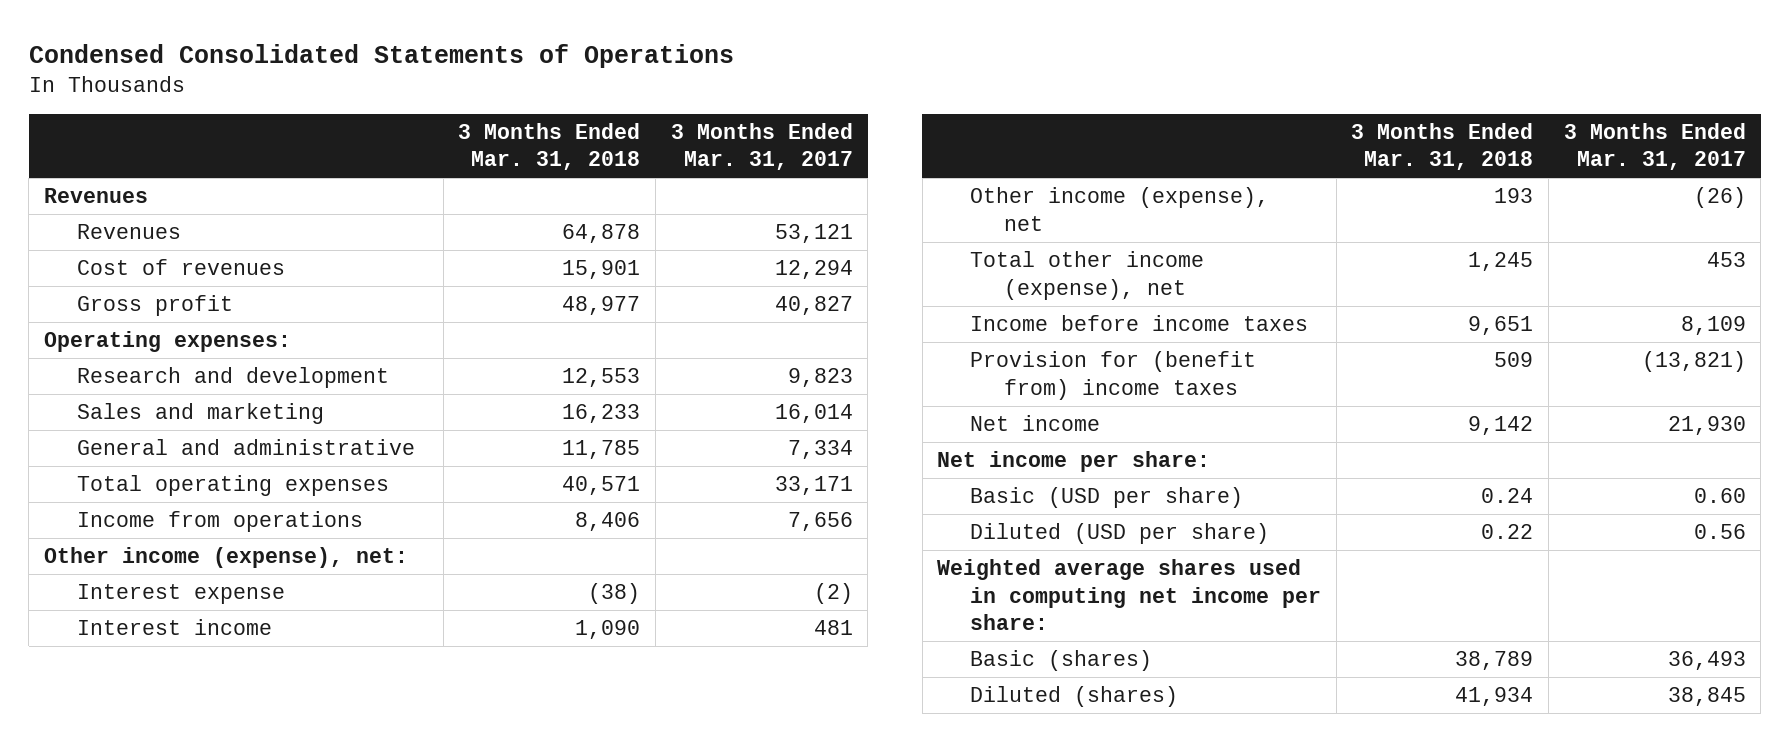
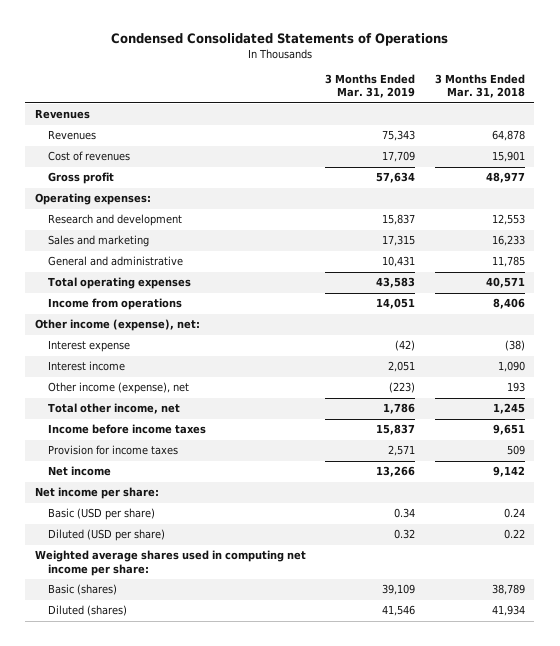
[670,123,853,171] 3 Months Ended Mar. 31, 2017 -> none
none -> [325,74,416,99] 3 Months Ended Mar. 31, 2019
[970,251,1205,300] Total other income (expense), net -> [48,403,181,415] Total other income, net
[970,351,1257,400] Provision for (benefit from) income taxes -> [48,445,179,456] Provision for income taxes

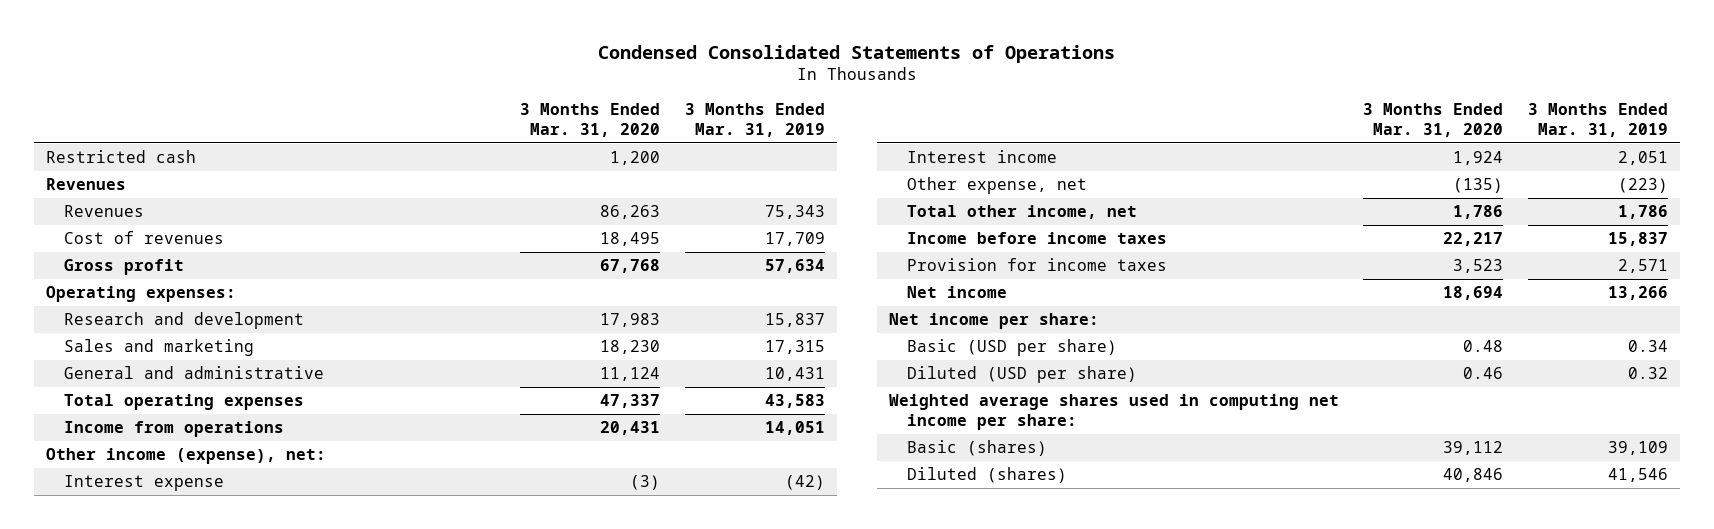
[434,74,525,99] 3 Months Ended Mar. 31, 2018 -> none
none -> [520,103,661,137] 3 Months Ended Mar. 31, 2020
none -> [46,150,197,164] Restricted cash
[48,382,190,395] Other income (expense), net -> [906,177,1087,195] Other expense, net

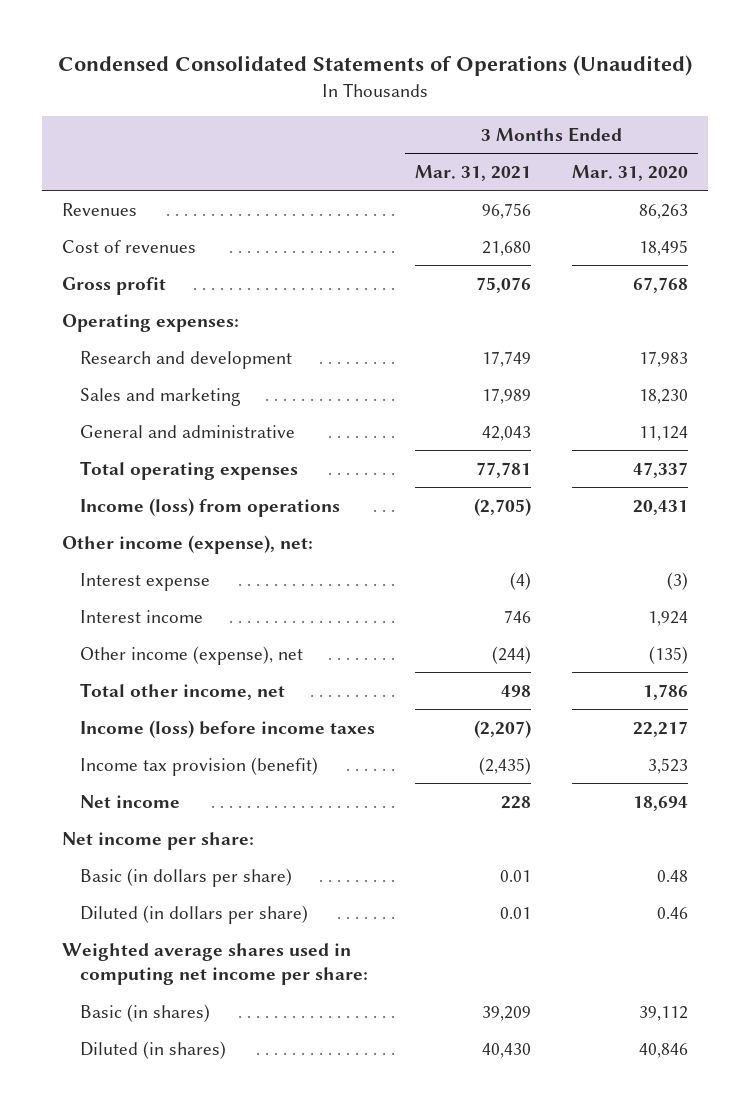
[597,44,1115,63] Condensed Consolidated Statements of Operations -> [58,55,693,77] Condensed Consolidated Statements of Operations (Unaudited)
[684,103,825,137] 3 Months Ended Mar. 31, 2019 -> none
none -> [415,165,532,182] Mar. 31, 2021
[46,150,197,164] Restricted cash -> none
[46,178,127,191] Revenues -> none
[63,421,284,438] Income from operations -> [79,497,340,517] Income (loss) from operations
[906,177,1087,195] Other expense, net -> [79,645,303,665] Other income (expense), net
[906,232,1167,245] Income before income taxes -> [79,719,375,738] Income (loss) before income taxes
[906,258,1167,272] Provision for income taxes -> [79,756,318,776] Income tax provision (benefit)
[906,339,1117,357] Basic (USD per share) -> [79,867,292,887] Basic (in dollars per share)
[906,366,1137,384] Diluted (USD per share) -> [79,904,308,924] Diluted (in dollars per share)
[906,440,1047,457] Basic (shares) -> [79,1003,210,1022] Basic (in shares)
[906,467,1067,484] Diluted (shares) -> [79,1040,226,1059] Diluted (in shares)

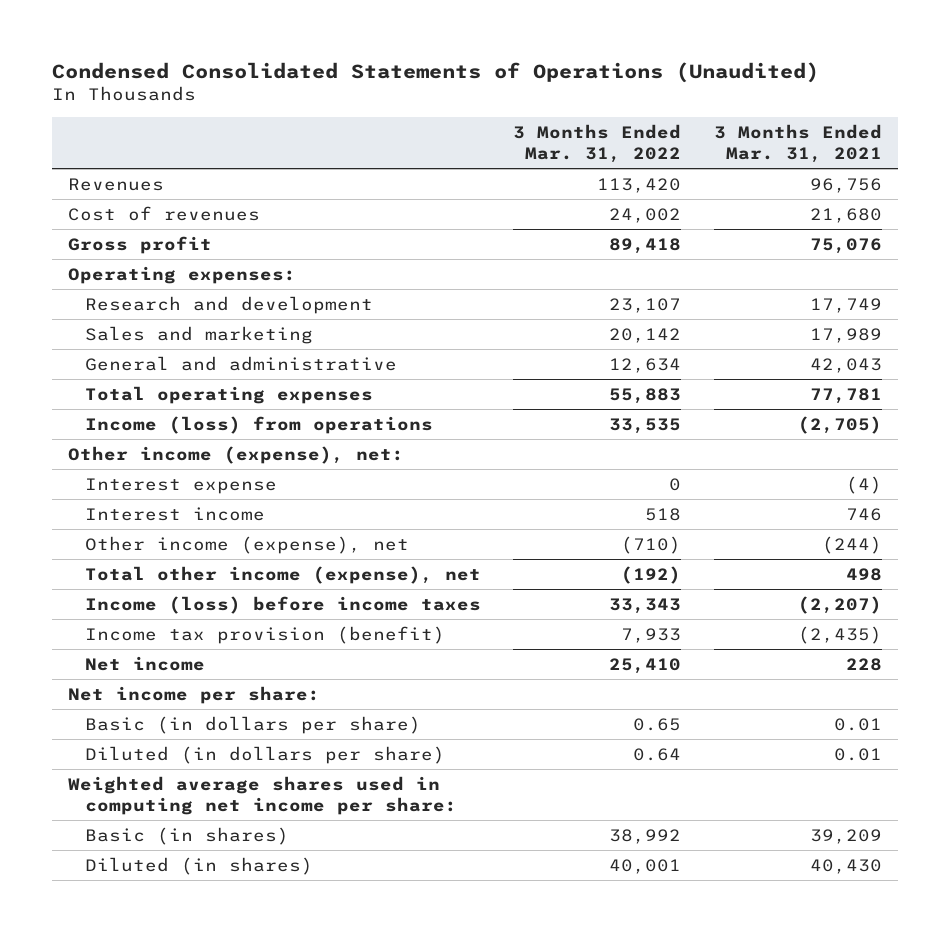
[572,165,689,182] Mar. 31, 2020 -> none
none -> [513,123,682,164] 3 Months Ended Mar. 31, 2022
[79,682,285,700] Total other income, net -> [84,565,481,584] Total other income (expense), net

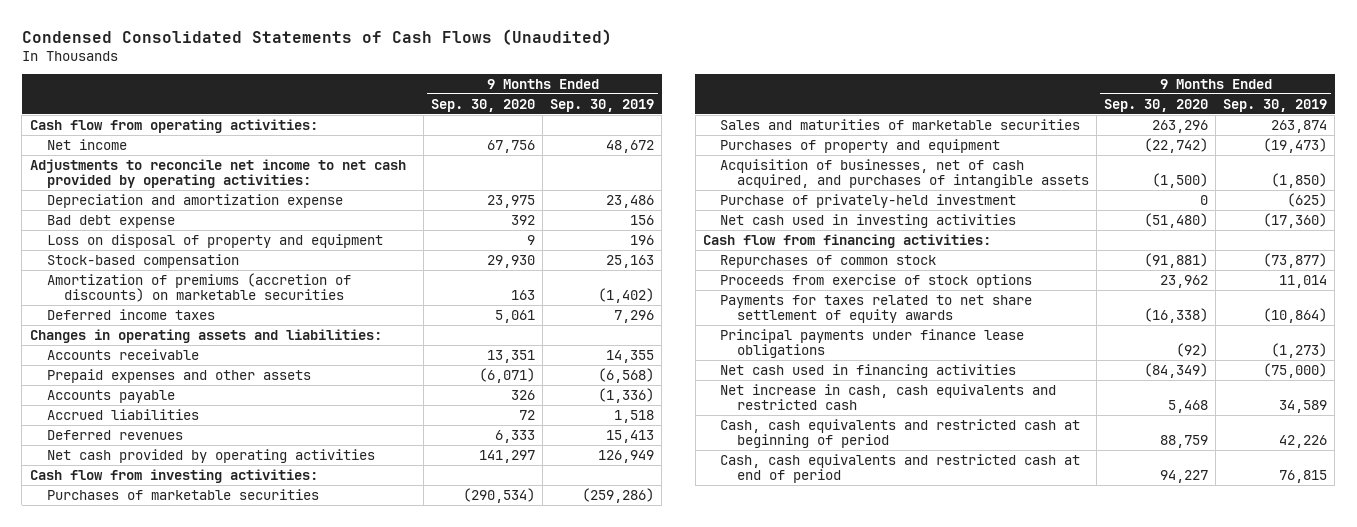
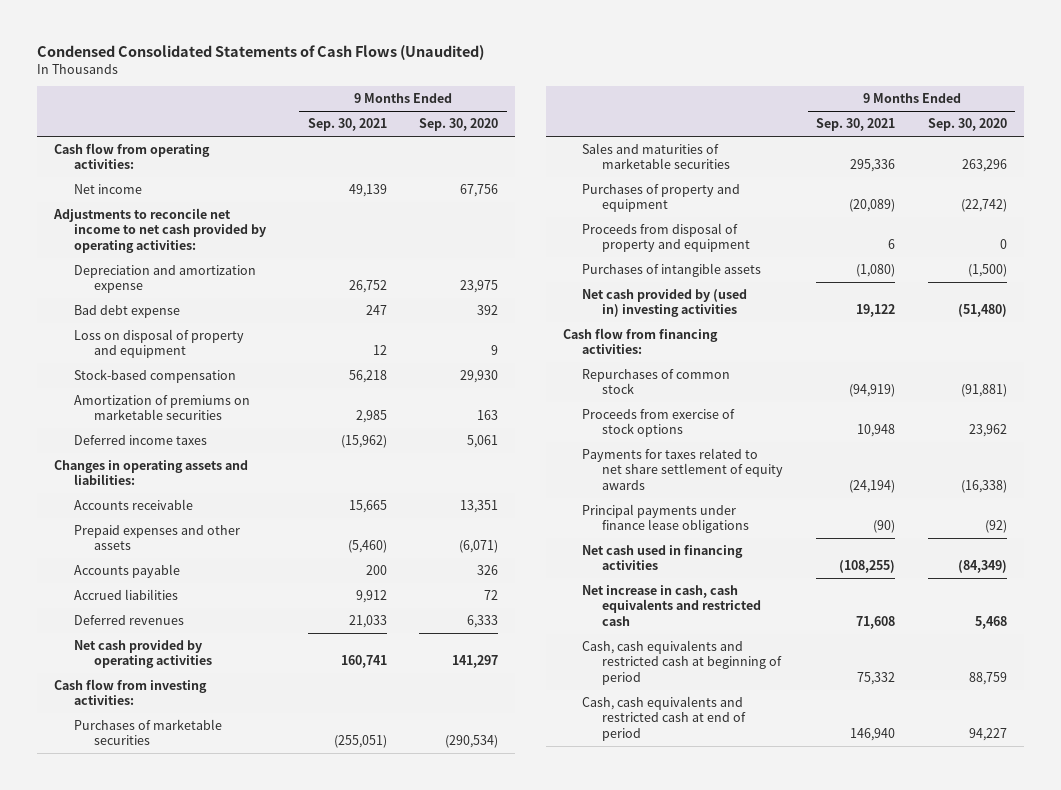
[550,98,655,112] Sep. 30, 2019 -> none
none -> [307,118,387,132] Sep. 30, 2021
[46,272,351,303] Amortization of premiums (accretion of discounts) on marketable securities -> [73,395,250,421] Amortization of premiums on marketable securities
[719,193,1016,208] Purchase of privately-held investment -> none
none -> [582,223,751,253] Proceeds from disposal of property and equipment
[719,158,1089,189] Acquisition of businesses, net of cash acquired, and purchases of intangible assets -> [582,263,762,278] Purchases of intangible assets
[719,213,1016,228] Net cash used in investing activities -> [582,289,748,318] Net cash provided by (used in) investing activities

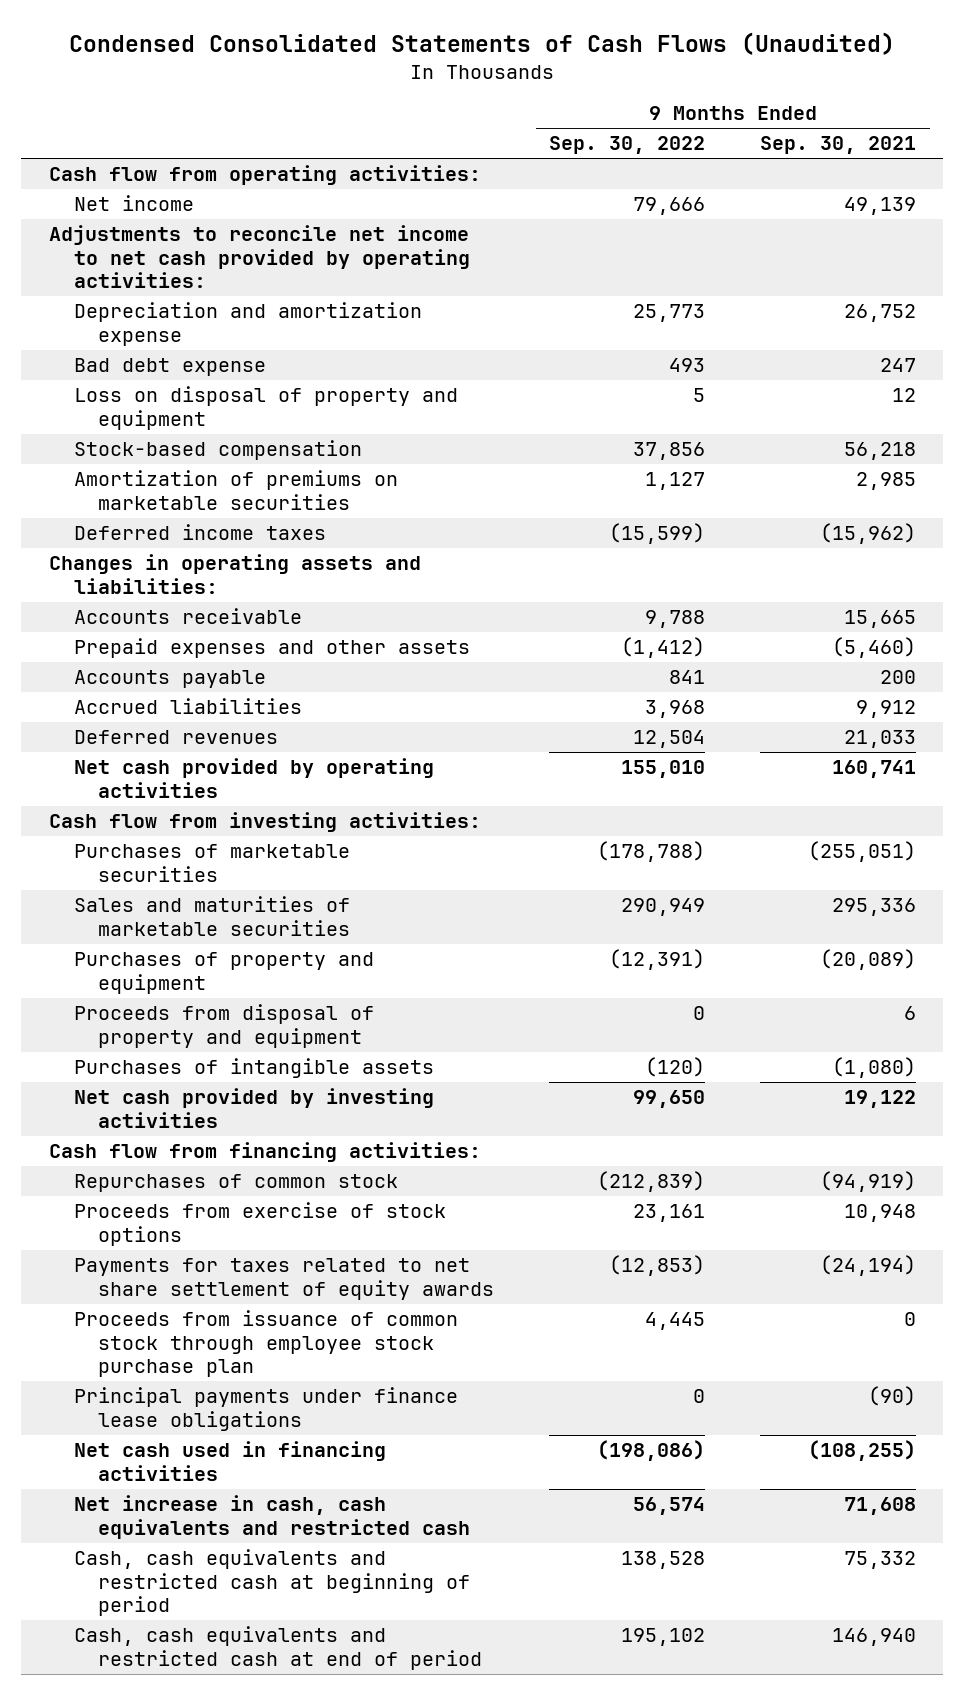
[419,118,499,132] Sep. 30, 2020 -> none
none -> [549,136,706,155] Sep. 30, 2022
[582,289,748,318] Net cash provided by (used in) investing activities -> [73,1088,434,1128] Net cash provided by investing activities
none -> [73,1310,458,1378] Proceeds from issuance of common stock through employee stock purchase plan

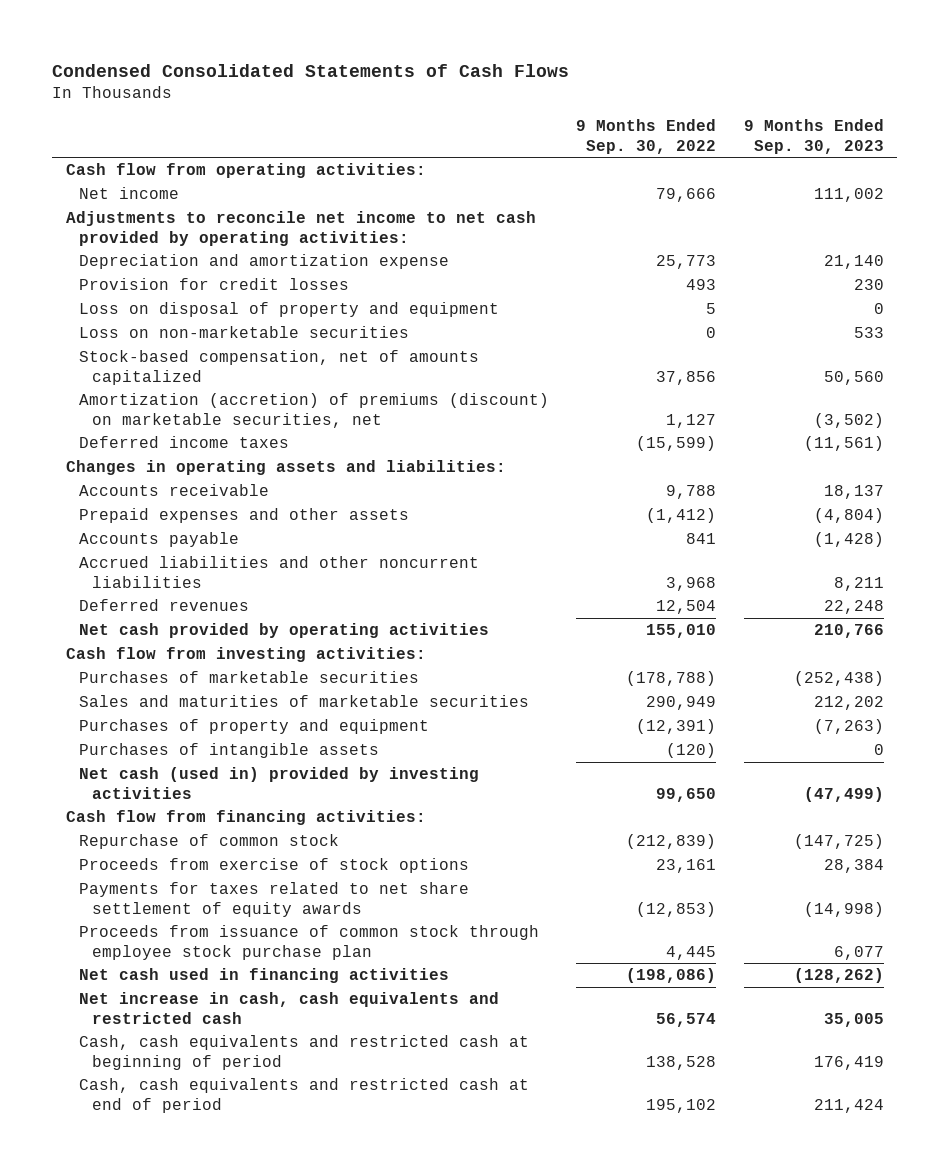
[69,31,896,55] Condensed Consolidated Statements of Cash Flows (Unaudited) -> [52,63,570,77] Condensed Consolidated Statements of Cash Flows
[759,136,916,155] Sep. 30, 2021 -> none
none -> [743,118,884,154] 9 Months Ended Sep. 30, 2023
[73,358,266,377] Bad debt expense -> [78,277,349,290] Provision for credit losses
none -> [78,325,409,338] Loss on non-marketable securities
[73,440,362,461] Stock-based compensation -> [78,349,479,385] Stock-based compensation, net of amounts capitalized
[73,470,398,510] Amortization of premiums on marketable securities -> [78,392,549,428] Amortization (accretion) of premiums (discount) on marketable securities, net
[73,698,302,715] Accrued liabilities -> [78,555,479,588] Accrued liabilities and other noncurrent liabilities
[73,1004,374,1048] Proceeds from disposal of property and equipment -> none
[73,1088,434,1128] Net cash provided by investing activities -> [78,766,479,799] Net cash (used in) provided by investing activities
[73,1174,398,1193] Repurchases of common stock -> [78,833,339,849] Repurchase of common stock
[73,1387,458,1431] Principal payments under finance lease obligations -> none

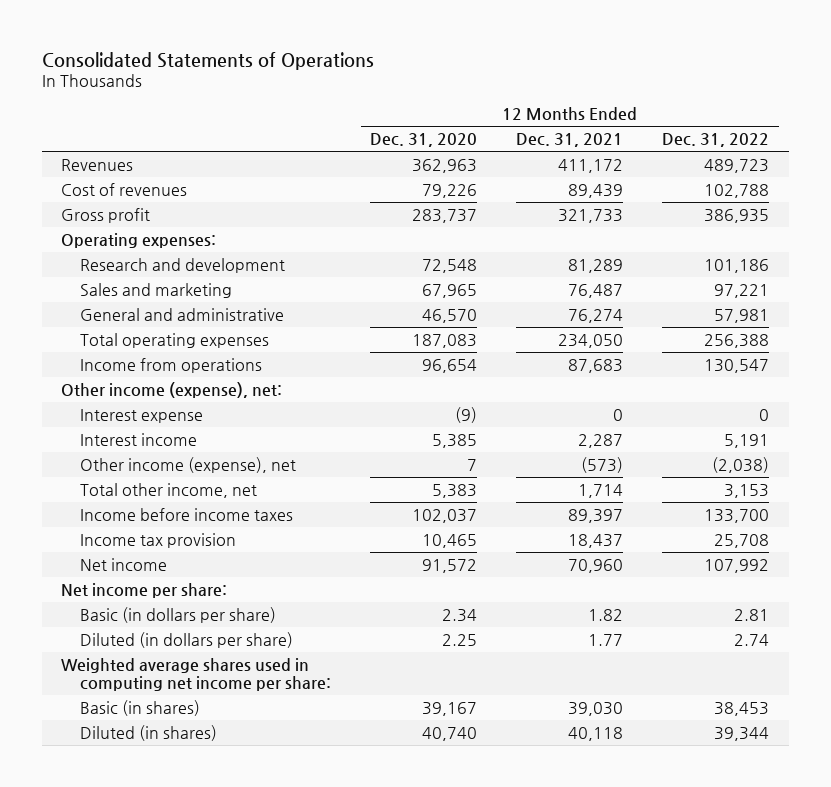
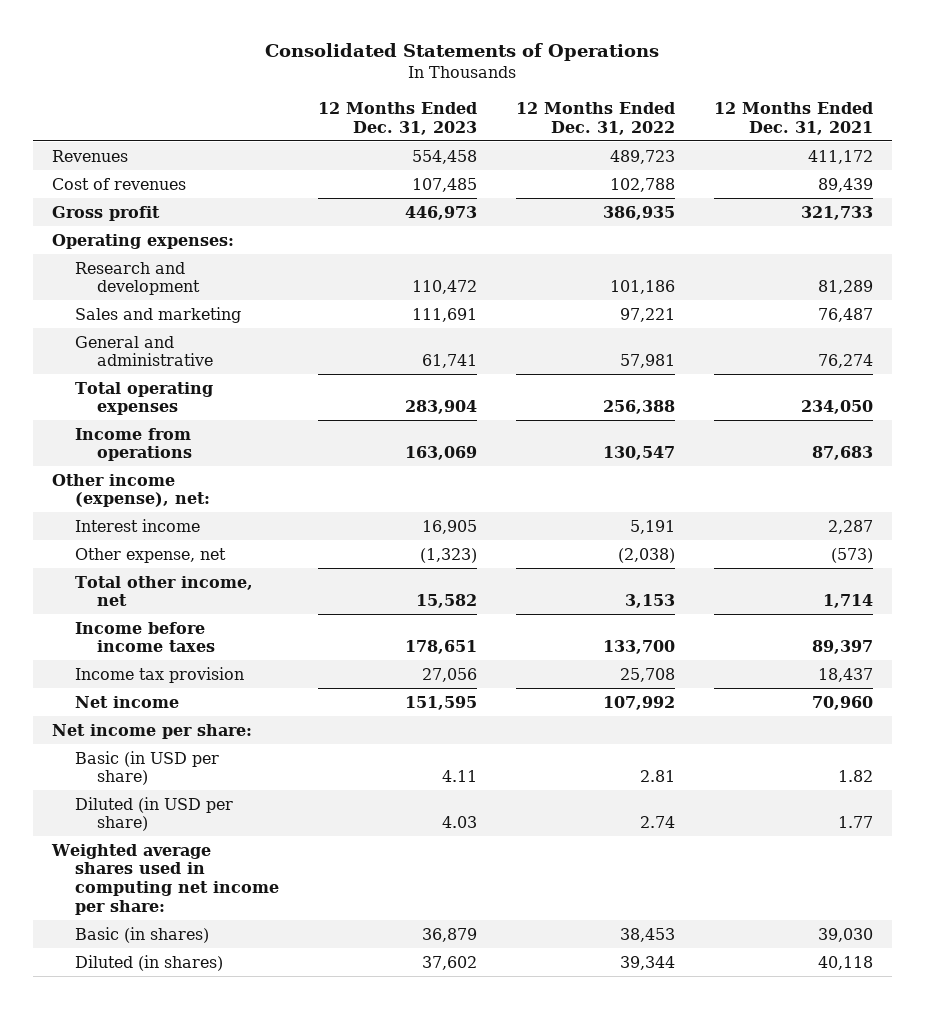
[370,133,478,148] Dec. 31, 2020 -> none
none -> [317,101,477,135] 12 Months Ended Dec. 31, 2023
[80,408,204,423] Interest expense -> none
[80,456,297,473] Other income (expense), net -> [74,547,226,563] Other expense, net
[80,606,277,623] Basic (in dollars per share) -> [74,750,219,786] Basic (in USD per share)
[80,631,294,648] Diluted (in dollars per share) -> [74,796,233,832] Diluted (in USD per share)

